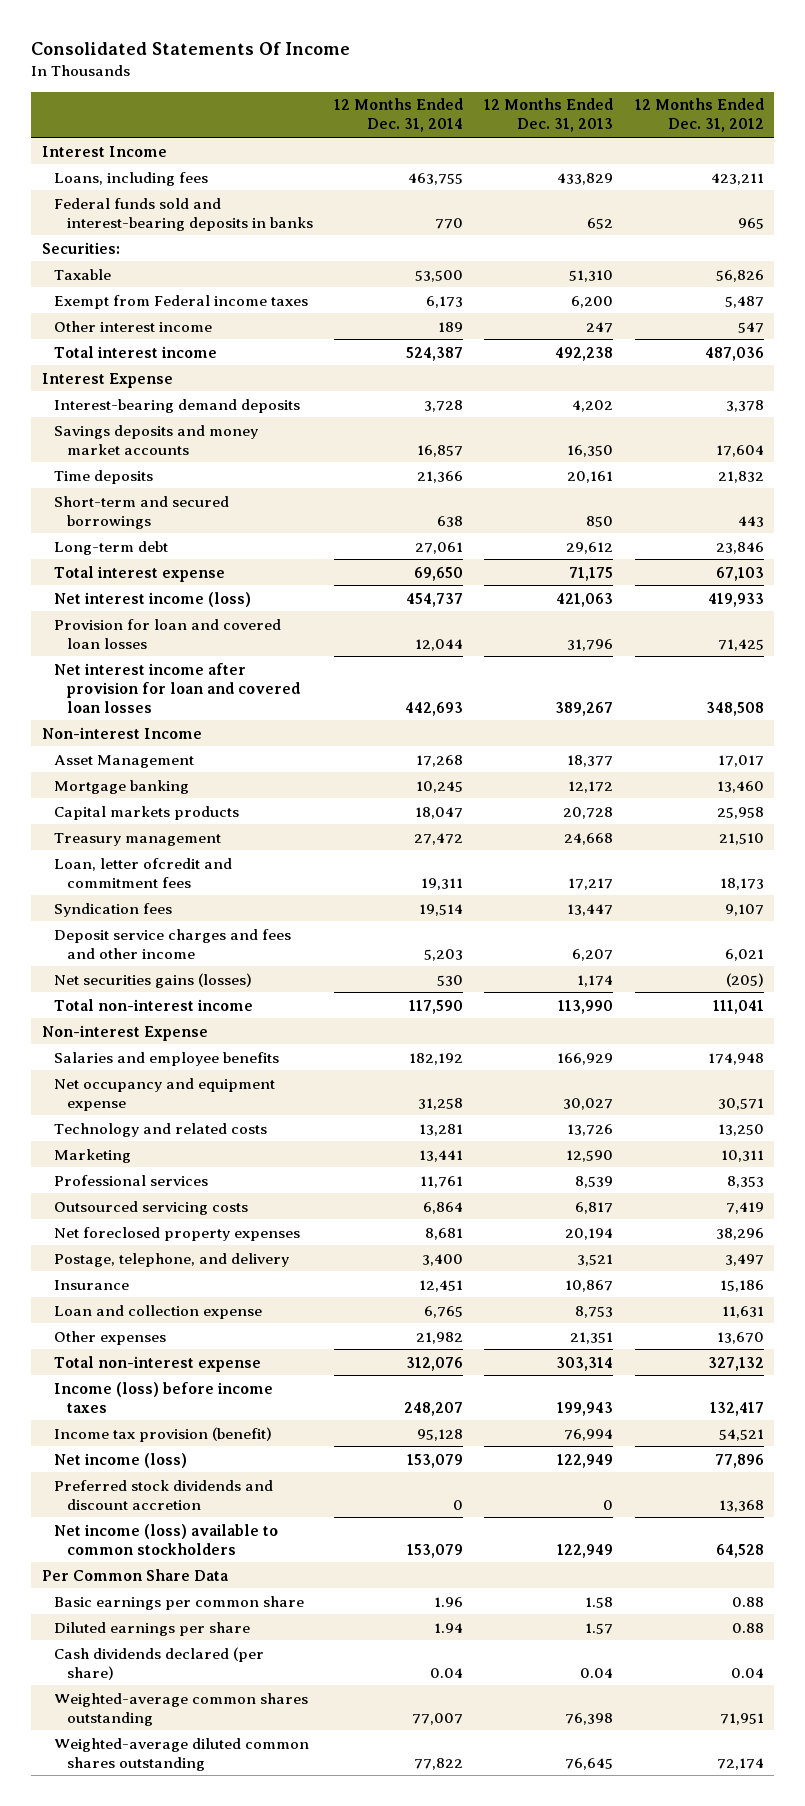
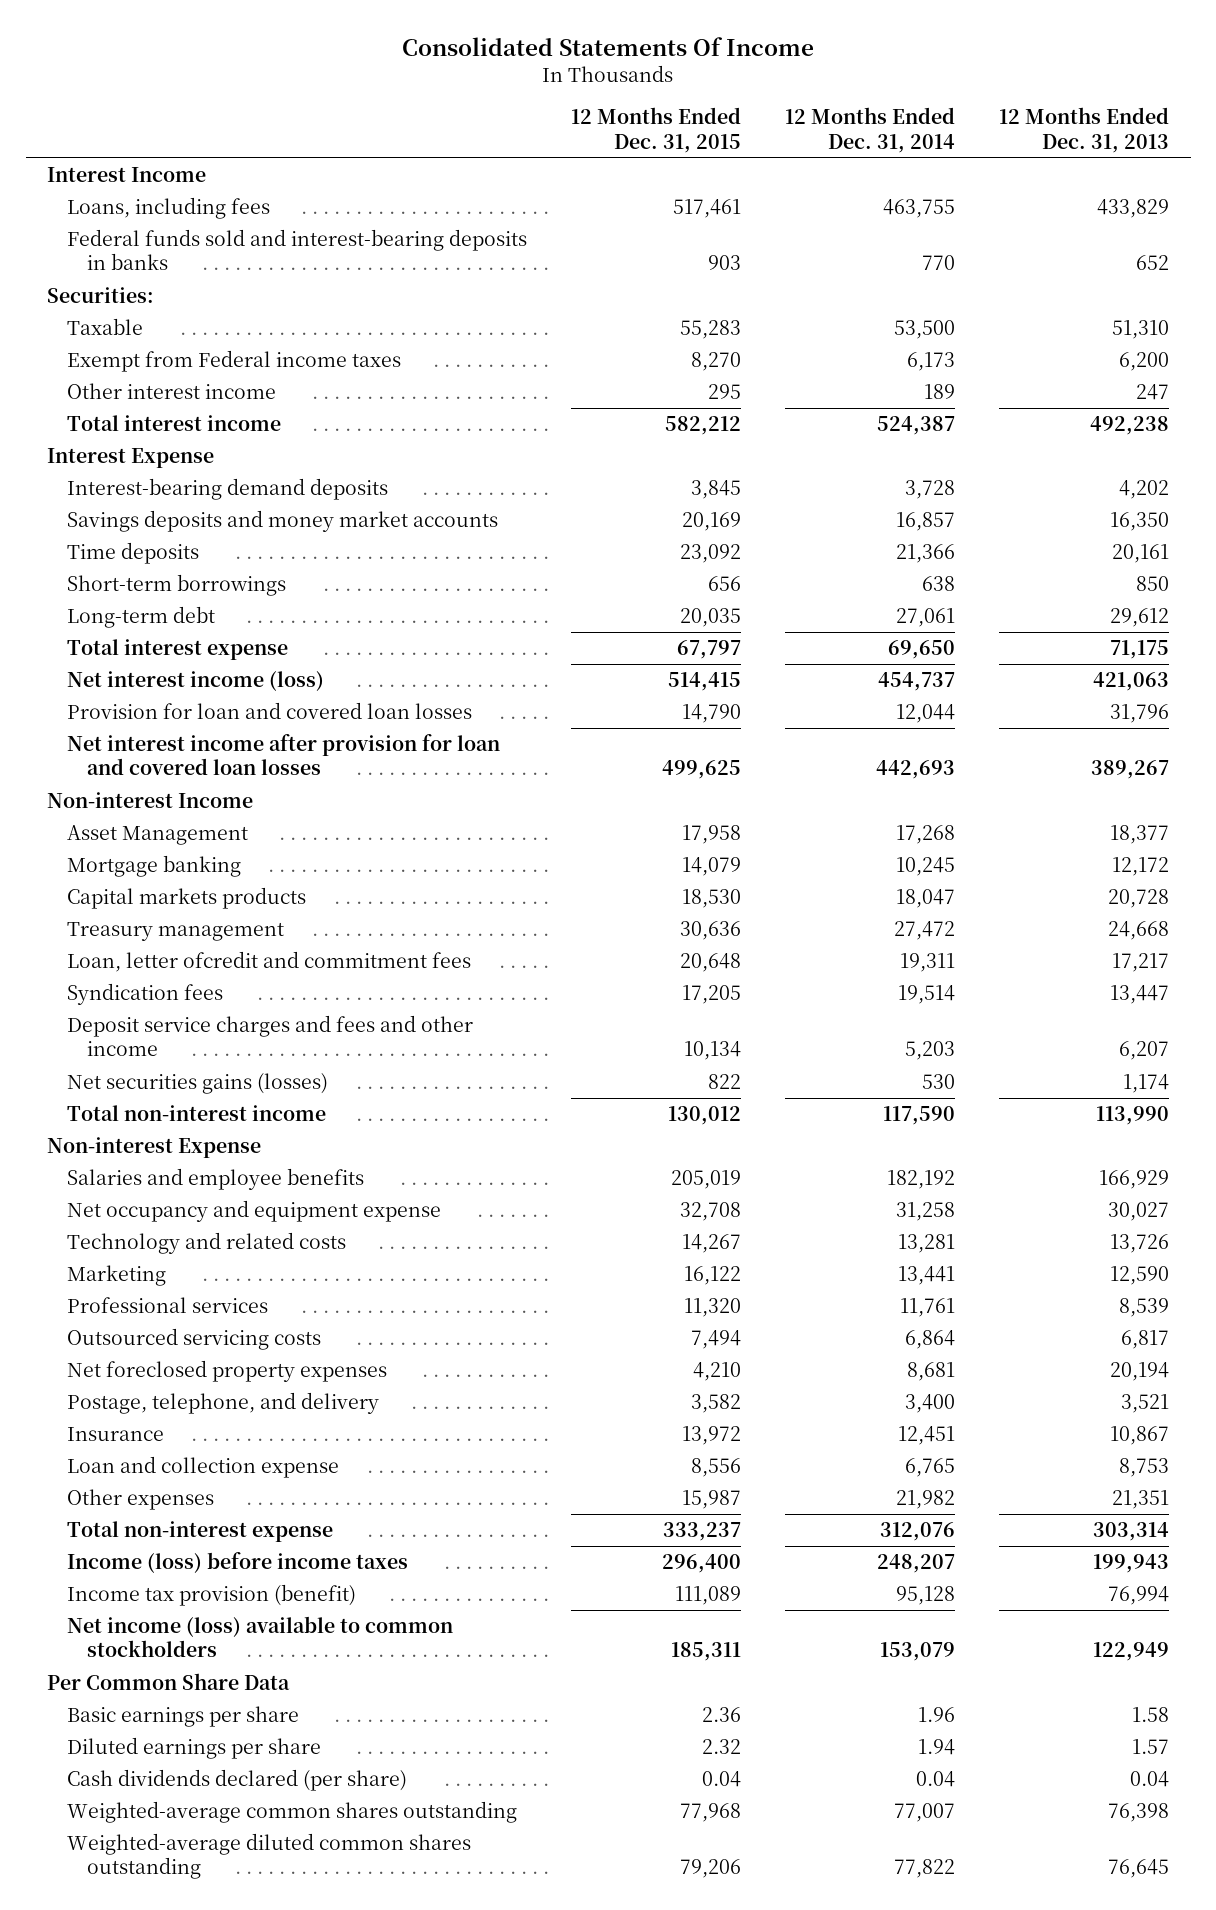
[634,98,764,133] 12 Months Ended Dec. 31, 2012 -> none
none -> [571,107,742,153] 12 Months Ended Dec. 31, 2015
[54,495,230,529] Short-term and secured borrowings -> [67,574,287,597] Short-term borrowings
[54,1452,188,1468] Net income (loss) -> none
[54,1479,274,1510] Preferred stock dividends and discount accretion -> none
[54,1595,305,1610] Basic earnings per common share -> [67,1706,300,1728] Basic earnings per share

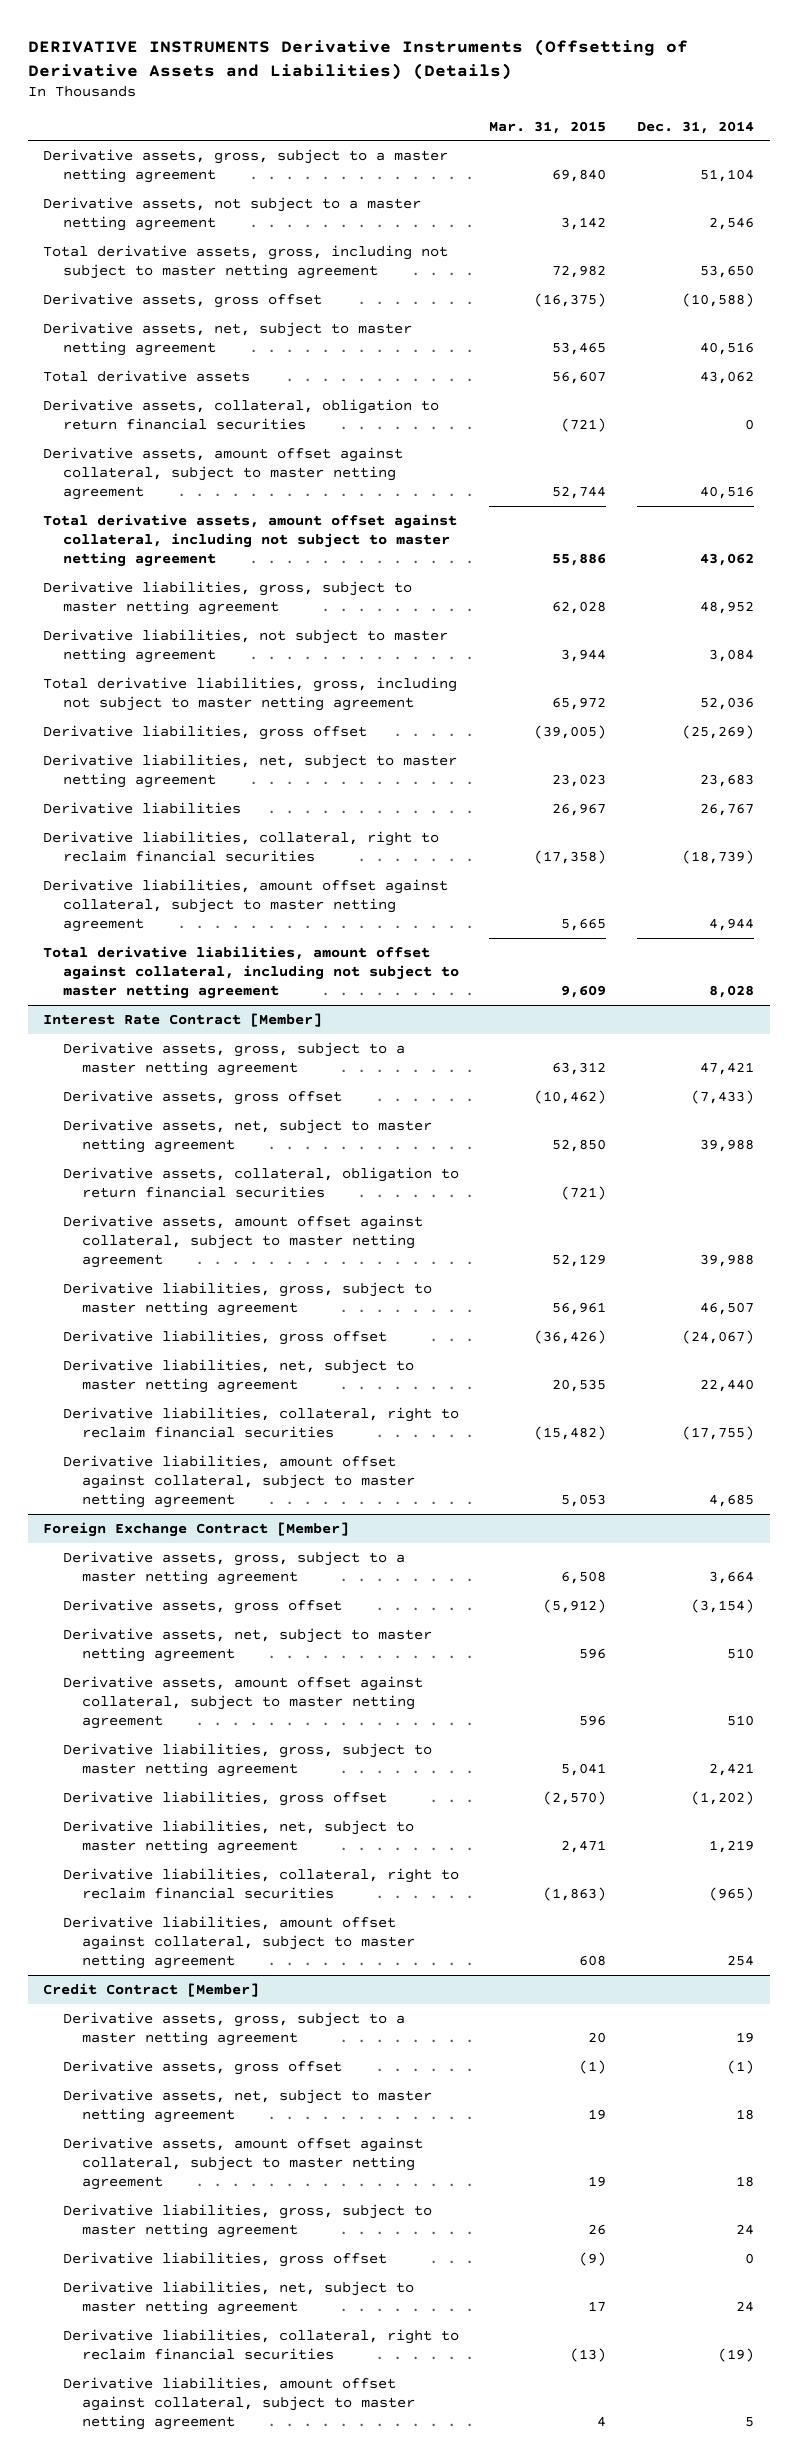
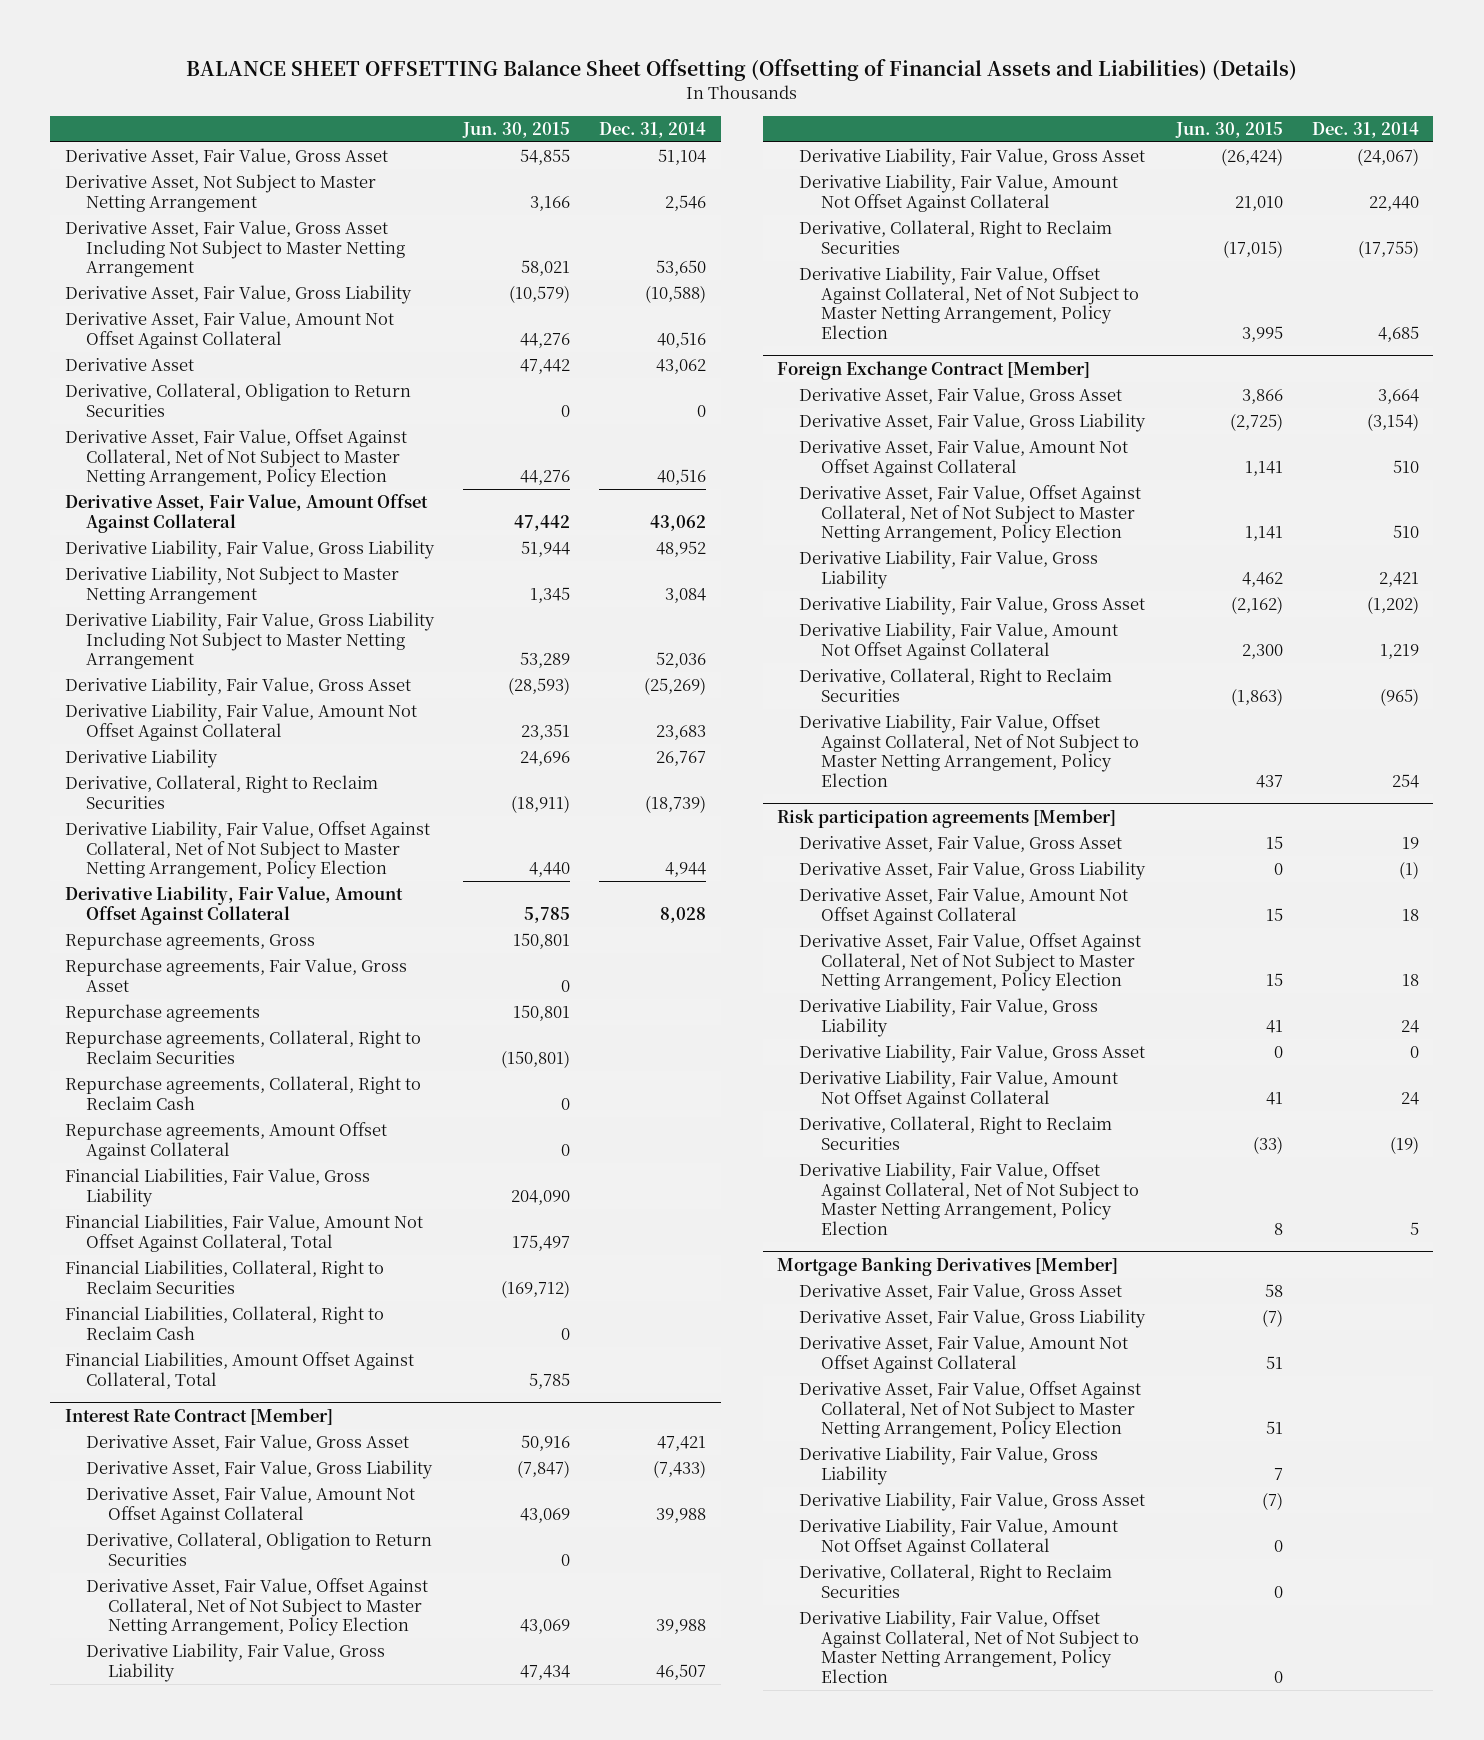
[27,38,688,80] DERIVATIVE INSTRUMENTS Derivative Instruments (Offsetting of Derivative Assets and Liabilities) (Details) -> [185,59,1297,82] BALANCE SHEET OFFSETTING Balance Sheet Offsetting (Offsetting of Financial Assets and Liabilities) (Details)
[489,120,607,134] Mar. 31, 2015 -> none
none -> [462,121,571,138] Jun. 30, 2015
[43,148,449,183] Derivative assets, gross, subject to a master netting agreement -> [64,148,388,166] Derivative Asset, Fair Value, Gross Asset
[43,196,422,231] Derivative assets, not subject to a master netting agreement -> [64,174,376,212] Derivative Asset, Not Subject to Master Netting Arrangement
[43,244,449,279] Total derivative assets, gross, including not subject to master netting agreement -> [64,220,406,278] Derivative Asset, Fair Value, Gross Asset Including Not Subject to Master Netting Arrangement
[43,292,323,308] Derivative assets, gross offset -> [64,285,412,305] Derivative Asset, Fair Value, Gross Liability
[43,321,413,356] Derivative assets, net, subject to master netting agreement -> [64,311,394,349] Derivative Asset, Fair Value, Amount Not Offset Against Collateral
[43,369,251,382] Total derivative assets -> [64,358,194,372] Derivative Asset
[43,398,440,430] Derivative assets, collateral, obligation to return financial securities -> [64,383,411,417] Derivative, Collateral, Obligation to Return Securities
[43,446,404,501] Derivative assets, amount offset against collateral, subject to master netting agreement -> [64,429,407,488] Derivative Asset, Fair Value, Offset Against Collateral, Net of Not Subject to Master Netting Arrangement, Policy Election
[43,513,458,568] Total derivative assets, amount offset against collateral, including not subject to master netting agreement -> [64,494,428,533] Derivative Asset, Fair Value, Amount Offset Against Collateral
[43,580,413,615] Derivative liabilities, gross, subject to master netting agreement -> [64,540,435,560] Derivative Liability, Fair Value, Gross Liability
[43,628,449,663] Derivative liabilities, not subject to master netting agreement -> [64,566,399,604] Derivative Liability, Not Subject to Master Netting Arrangement
[43,676,458,711] Total derivative liabilities, gross, including not subject to master netting agreement -> [64,612,435,670] Derivative Liability, Fair Value, Gross Liability Including Not Subject to Master Netting Arrangement
[43,724,368,740] Derivative liabilities, gross offset -> [64,677,411,697] Derivative Liability, Fair Value, Gross Asset
[43,753,458,788] Derivative liabilities, net, subject to master netting agreement -> [64,703,417,741] Derivative Liability, Fair Value, Amount Not Offset Against Collateral
[43,801,242,814] Derivative liabilities -> [64,749,218,769] Derivative Liability
[43,830,440,862] Derivative liabilities, collateral, right to reclaim financial securities -> [64,775,378,809] Derivative, Collateral, Right to Reclaim Securities
[43,878,449,933] Derivative liabilities, amount offset against collateral, subject to master netting agreement -> [64,821,430,880] Derivative Liability, Fair Value, Offset Against Collateral, Net of Not Subject to Master Netting Arrangement, Policy Election
[43,945,459,1000] Total derivative liabilities, amount offset against collateral, including not subject to master netting agreement -> [64,886,403,925] Derivative Liability, Fair Value, Amount Offset Against Collateral
none -> [64,932,315,951] Repurchase agreements, Gross
none -> [64,958,407,992] Repurchase agreements, Fair Value, Gross Asset
none -> [64,1004,260,1023] Repurchase agreements
none -> [64,1030,421,1064] Repurchase agreements, Collateral, Right to Reclaim Securities
none -> [64,1076,421,1110] Repurchase agreements, Collateral, Right to Reclaim Cash
none -> [64,1122,387,1160] Repurchase agreements, Amount Offset Against Collateral
none -> [64,1168,370,1207] Financial Liabilities, Fair Value, Gross Liability
none -> [64,1214,423,1252] Financial Liabilities, Fair Value, Amount Not Offset Against Collateral, Total
none -> [64,1260,384,1294] Financial Liabilities, Collateral, Right to Reclaim Securities
none -> [64,1306,384,1340] Financial Liabilities, Collateral, Right to Reclaim Cash
none -> [64,1352,414,1389] Financial Liabilities, Amount Offset Against Collateral, Total
[62,1041,405,1076] Derivative assets, gross, subject to a master netting agreement -> [86,1434,410,1452] Derivative Asset, Fair Value, Gross Asset
[62,1089,342,1105] Derivative assets, gross offset -> [86,1460,434,1480] Derivative Asset, Fair Value, Gross Liability
[62,1118,432,1153] Derivative assets, net, subject to master netting agreement -> [86,1486,416,1524] Derivative Asset, Fair Value, Amount Not Offset Against Collateral
[62,1166,459,1198] Derivative assets, collateral, obligation to return financial securities -> [86,1532,433,1566] Derivative, Collateral, Obligation to Return Securities
[62,1214,423,1269] Derivative assets, amount offset against collateral, subject to master netting agreement -> [86,1578,429,1637] Derivative Asset, Fair Value, Offset Against Collateral, Net of Not Subject to Master Netting Arrangement, Policy Election
[62,1281,432,1316] Derivative liabilities, gross, subject to master netting agreement -> [86,1643,386,1682] Derivative Liability, Fair Value, Gross Liability
[62,1329,387,1345] Derivative liabilities, gross offset -> [798,148,1145,168] Derivative Liability, Fair Value, Gross Asset
[62,1358,414,1393] Derivative liabilities, net, subject to master netting agreement -> [798,174,1118,212] Derivative Liability, Fair Value, Amount Not Offset Against Collateral
[62,1406,459,1438] Derivative liabilities, collateral, right to reclaim financial securities -> [798,220,1112,254] Derivative, Collateral, Right to Reclaim Securities
[62,1454,416,1509] Derivative liabilities, amount offset against collateral, subject to master netting agreement -> [798,266,1139,339] Derivative Liability, Fair Value, Offset Against Collateral, Net of Not Subject to Master Netting Arrangement, Policy Election
[62,1550,405,1585] Derivative assets, gross, subject to a master netting agreement -> [798,387,1122,405] Derivative Asset, Fair Value, Gross Asset
[62,1598,342,1614] Derivative assets, gross offset -> [798,413,1146,433] Derivative Asset, Fair Value, Gross Liability
[62,1627,432,1662] Derivative assets, net, subject to master netting agreement -> [798,439,1128,477] Derivative Asset, Fair Value, Amount Not Offset Against Collateral
[62,1675,423,1730] Derivative assets, amount offset against collateral, subject to master netting agreement -> [798,485,1141,544] Derivative Asset, Fair Value, Offset Against Collateral, Net of Not Subject to Master Netting Arrangement, Policy Election
[62,1742,432,1777] Derivative liabilities, gross, subject to master netting agreement -> [798,550,1098,589] Derivative Liability, Fair Value, Gross Liability
[62,1790,387,1806] Derivative liabilities, gross offset -> [798,596,1145,616] Derivative Liability, Fair Value, Gross Asset
[62,1819,414,1854] Derivative liabilities, net, subject to master netting agreement -> [798,622,1118,660] Derivative Liability, Fair Value, Amount Not Offset Against Collateral
[62,1867,459,1899] Derivative liabilities, collateral, right to reclaim financial securities -> [798,668,1112,702] Derivative, Collateral, Right to Reclaim Securities
[62,1915,416,1970] Derivative liabilities, amount offset against collateral, subject to master netting agreement -> [798,714,1139,787] Derivative Liability, Fair Value, Offset Against Collateral, Net of Not Subject to Master Netting Arrangement, Policy Election
[43,1982,260,1997] Credit Contract [Member] -> [777,808,1117,828] Risk participation agreements [Member]
[62,2011,405,2046] Derivative assets, gross, subject to a master netting agreement -> [798,835,1122,853] Derivative Asset, Fair Value, Gross Asset
[62,2059,342,2075] Derivative assets, gross offset -> [798,861,1146,881] Derivative Asset, Fair Value, Gross Liability
[62,2088,432,2123] Derivative assets, net, subject to master netting agreement -> [798,887,1128,925] Derivative Asset, Fair Value, Amount Not Offset Against Collateral
[62,2136,423,2191] Derivative assets, amount offset against collateral, subject to master netting agreement -> [798,933,1141,992] Derivative Asset, Fair Value, Offset Against Collateral, Net of Not Subject to Master Netting Arrangement, Policy Election
[62,2203,432,2238] Derivative liabilities, gross, subject to master netting agreement -> [798,998,1098,1037] Derivative Liability, Fair Value, Gross Liability
[62,2251,387,2267] Derivative liabilities, gross offset -> [798,1044,1145,1064] Derivative Liability, Fair Value, Gross Asset
[62,2280,414,2315] Derivative liabilities, net, subject to master netting agreement -> [798,1070,1118,1108] Derivative Liability, Fair Value, Amount Not Offset Against Collateral
[62,2328,459,2360] Derivative liabilities, collateral, right to reclaim financial securities -> [798,1116,1112,1150] Derivative, Collateral, Right to Reclaim Securities
[62,2376,416,2431] Derivative liabilities, amount offset against collateral, subject to master netting agreement -> [798,1162,1139,1235] Derivative Liability, Fair Value, Offset Against Collateral, Net of Not Subject to Master Netting Arrangement, Policy Election
none -> [777,1256,1119,1276] Mortgage Banking Derivatives [Member]
none -> [798,1283,1122,1301] Derivative Asset, Fair Value, Gross Asset
none -> [798,1309,1146,1329] Derivative Asset, Fair Value, Gross Liability
none -> [798,1335,1128,1373] Derivative Asset, Fair Value, Amount Not Offset Against Collateral
none -> [798,1381,1141,1440] Derivative Asset, Fair Value, Offset Against Collateral, Net of Not Subject to Master Netting Arrangement, Policy Election
none -> [798,1446,1098,1485] Derivative Liability, Fair Value, Gross Liability
none -> [798,1492,1145,1512] Derivative Liability, Fair Value, Gross Asset
none -> [798,1518,1118,1556] Derivative Liability, Fair Value, Amount Not Offset Against Collateral
none -> [798,1564,1112,1598] Derivative, Collateral, Right to Reclaim Securities
none -> [798,1610,1139,1683] Derivative Liability, Fair Value, Offset Against Collateral, Net of Not Subject to Master Netting Arrangement, Policy Election

